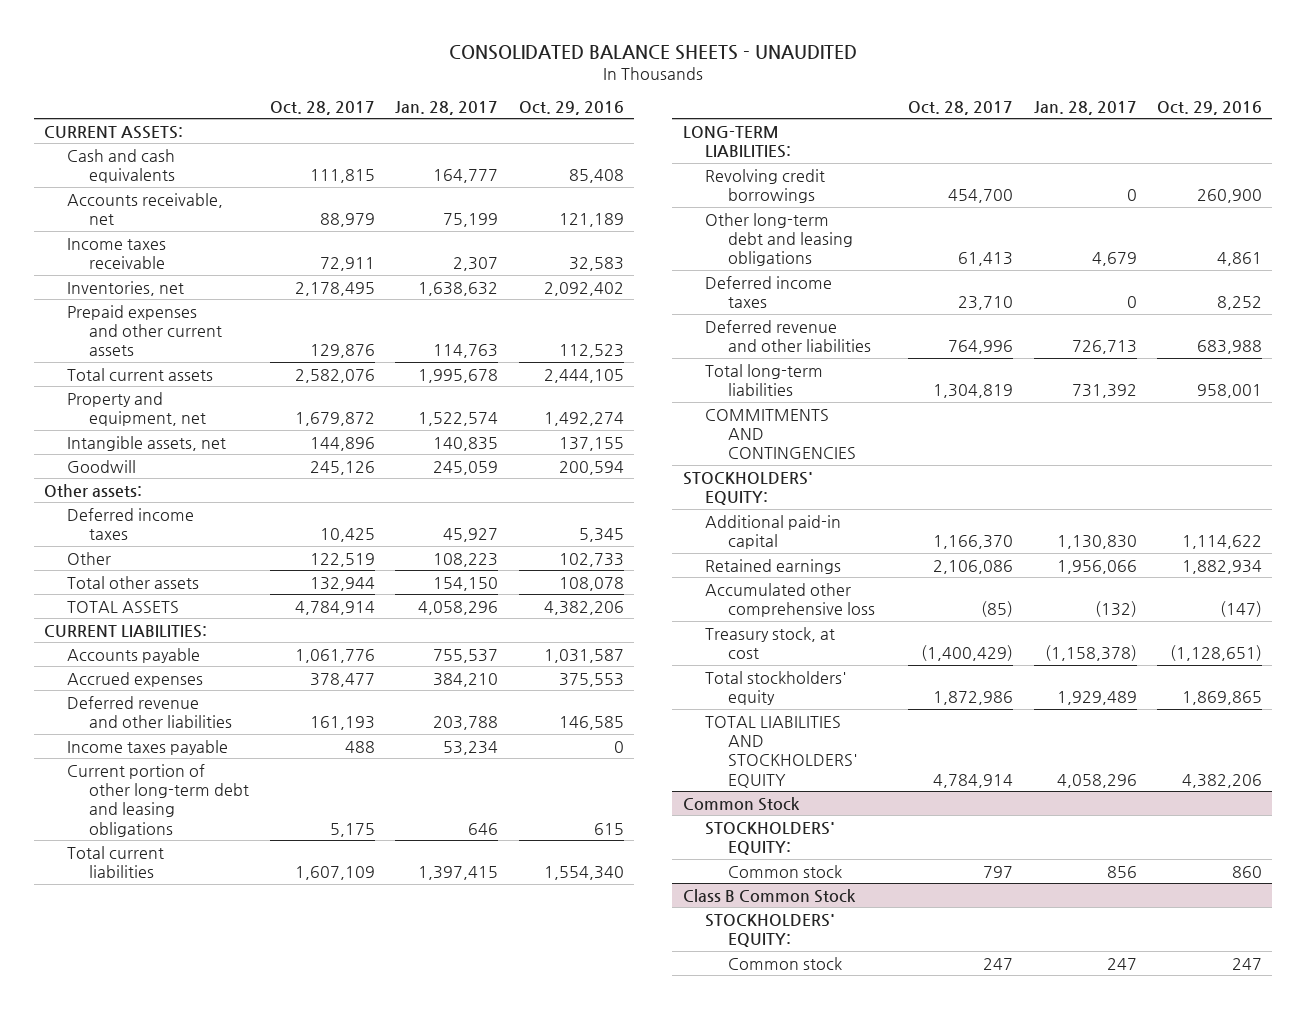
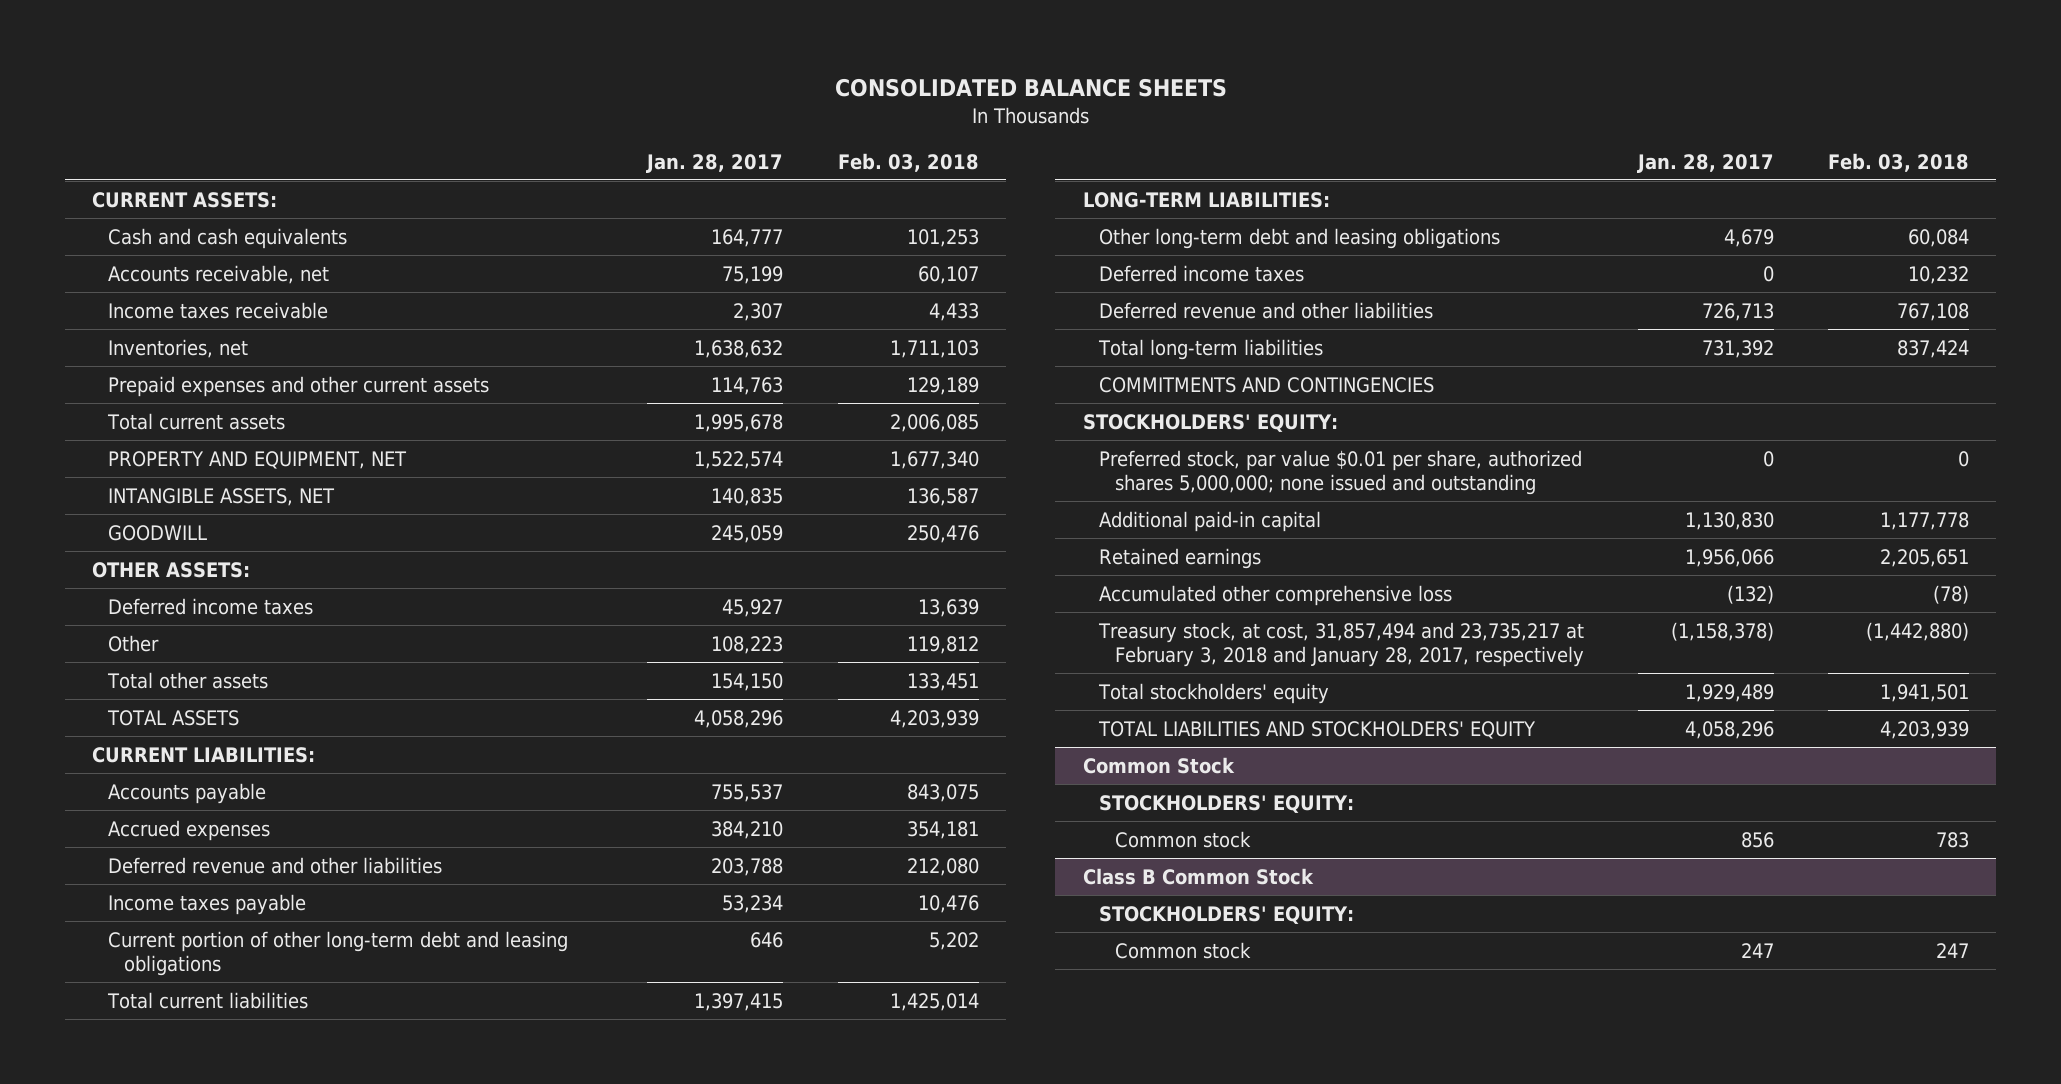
[449,44,858,60] CONSOLIDATED BALANCE SHEETS - UNAUDITED -> [834,77,1227,97] CONSOLIDATED BALANCE SHEETS
[269,100,375,115] Oct. 28, 2017 -> none
[518,100,624,115] Oct. 29, 2016 -> none
none -> [837,152,979,172] Feb. 03, 2018
[66,391,207,426] Property and equipment, net -> [108,450,408,469] PROPERTY AND EQUIPMENT, NET
[66,435,226,451] Intangible assets, net -> [108,487,336,506] INTANGIBLE ASSETS, NET
[66,459,136,473] Goodwill -> [108,524,208,541] GOODWILL
[44,483,143,497] Other assets: -> [91,561,250,578] OTHER ASSETS:
[705,168,826,203] Revolving credit borrowings -> none
none -> [1098,449,1582,495] Preferred stock, par value $0.01 per share, authorized shares 5,000,000; none issued and outstanding
[705,626,836,659] Treasury stock, at cost -> [1097,621,1585,667] Treasury stock, at cost, 31,857,494 and 23,735,217 at February 3, 2018 and January 28, 2017, respectively

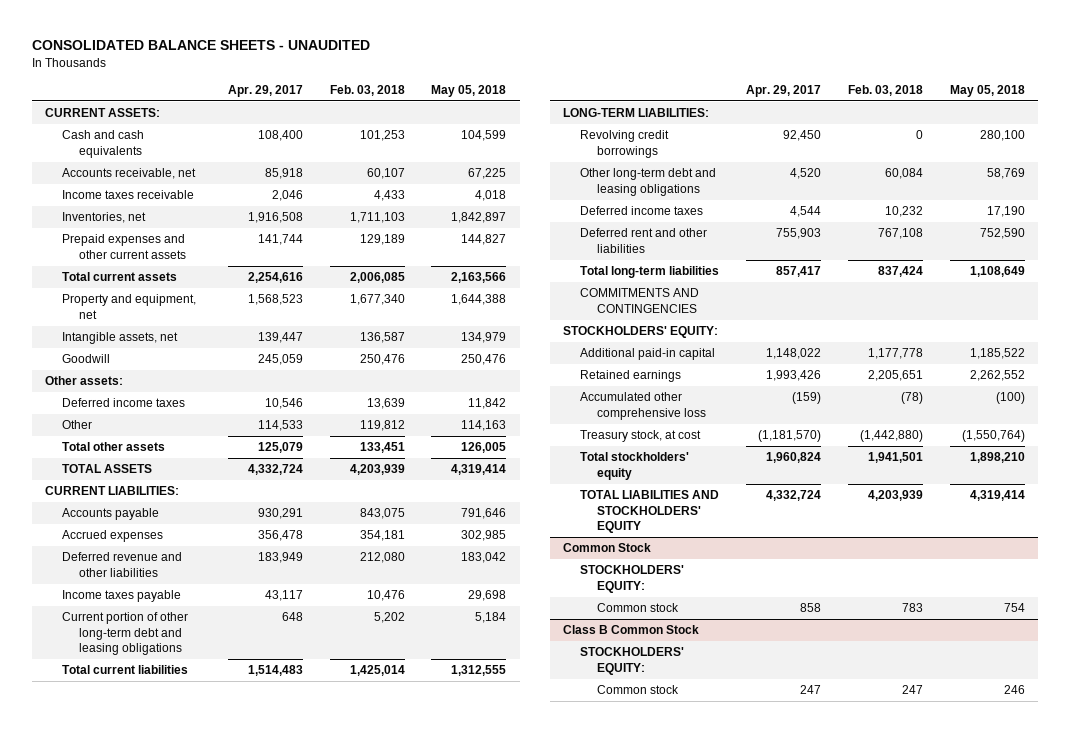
[834,77,1227,97] CONSOLIDATED BALANCE SHEETS -> [31,40,370,51] CONSOLIDATED BALANCE SHEETS - UNAUDITED
[646,153,784,173] Jan. 28, 2017 -> none
none -> [227,84,303,97] Apr. 29, 2017
none -> [431,84,507,97] May 05, 2018
[108,450,408,469] PROPERTY AND EQUIPMENT, NET -> [61,294,196,319] Property and equipment, net
[108,487,336,506] INTANGIBLE ASSETS, NET -> [61,332,178,345] Intangible assets, net
[108,524,208,541] GOODWILL -> [61,354,110,364] Goodwill
[91,561,250,578] OTHER ASSETS: -> [45,376,124,386] Other assets:
none -> [580,130,670,158] Revolving credit borrowings
[1098,301,1433,319] Deferred revenue and other liabilities -> [580,228,708,253] Deferred rent and other liabilities
[1098,449,1582,495] Preferred stock, par value $0.01 per share, authorized shares 5,000,000; none issued and outstanding -> none
[1097,621,1585,667] Treasury stock, at cost, 31,857,494 and 23,735,217 at February 3, 2018 and January 28, 2017, respectively -> [580,430,702,443] Treasury stock, at cost

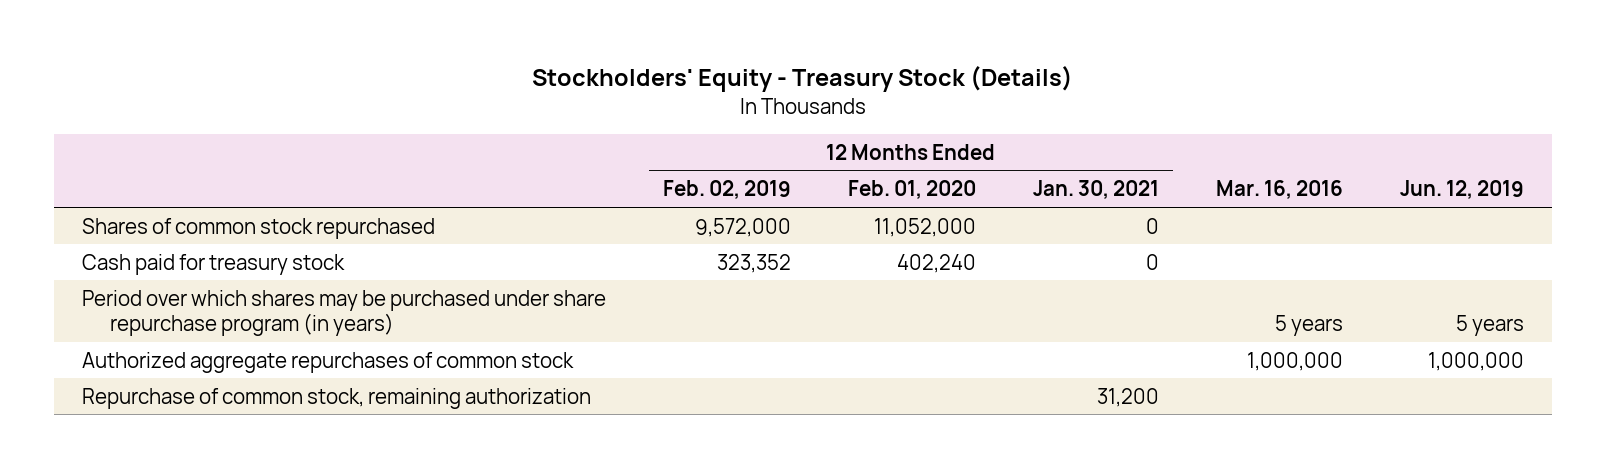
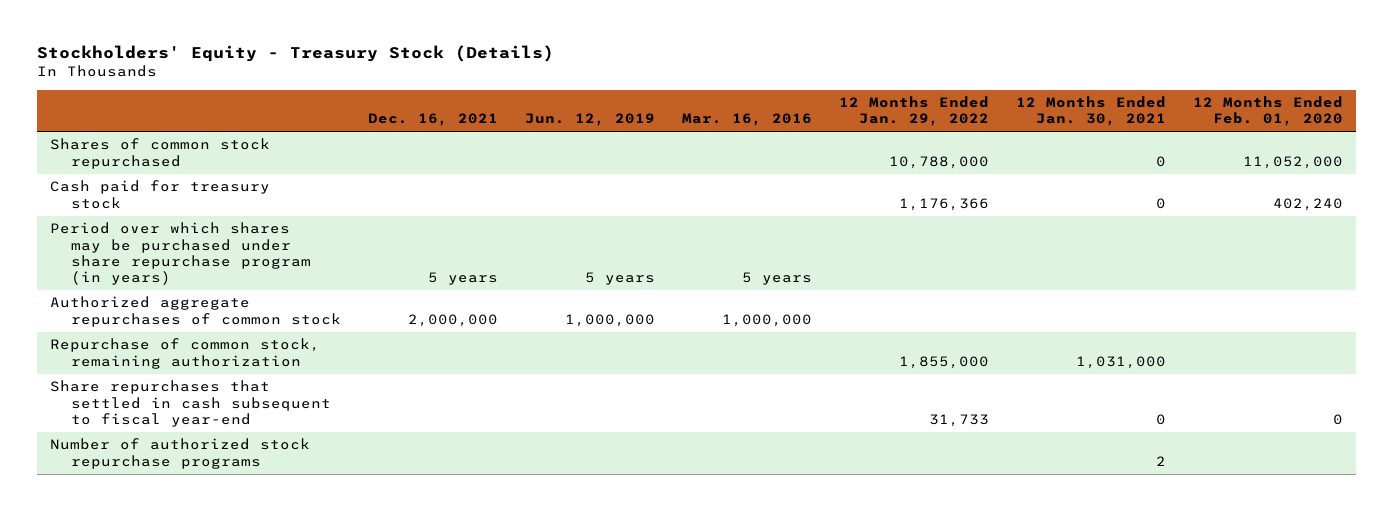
[663,180,792,200] Feb. 02, 2019 -> none
none -> [368,113,499,127] Dec. 16, 2021
none -> [838,95,989,127] 12 Months Ended Jan. 29, 2022
[1097,387,1160,407] 31,200 -> [1075,355,1166,369] 1,031,000
none -> [50,380,332,427] Share repurchases that settled in cash subsequent to fiscal year-end
none -> [50,438,311,469] Number of authorized stock repurchase programs

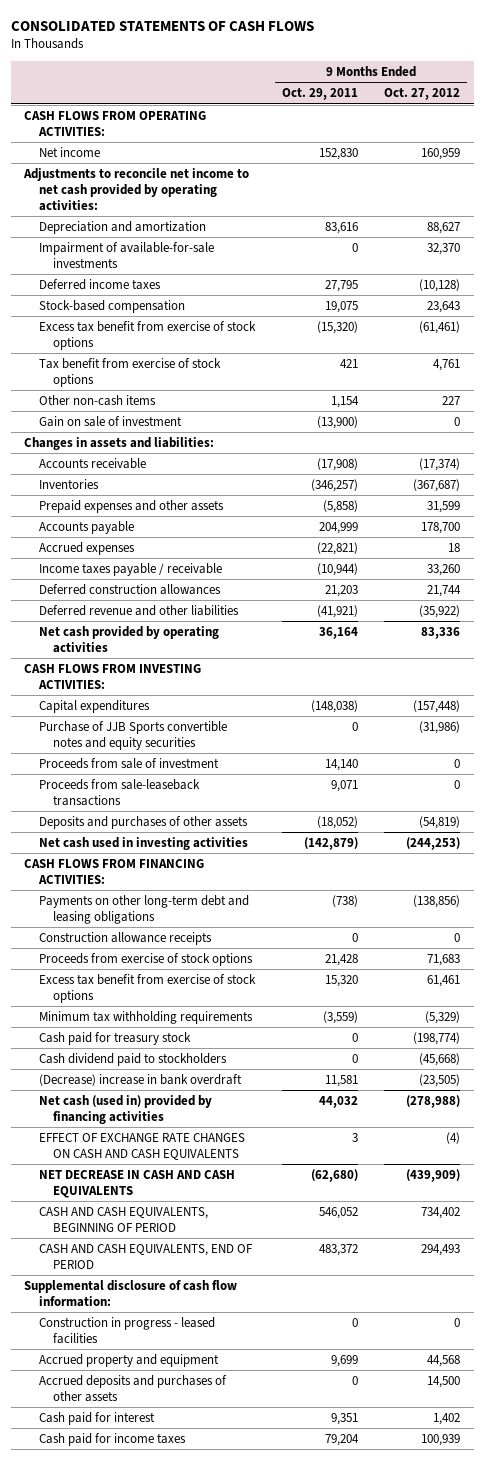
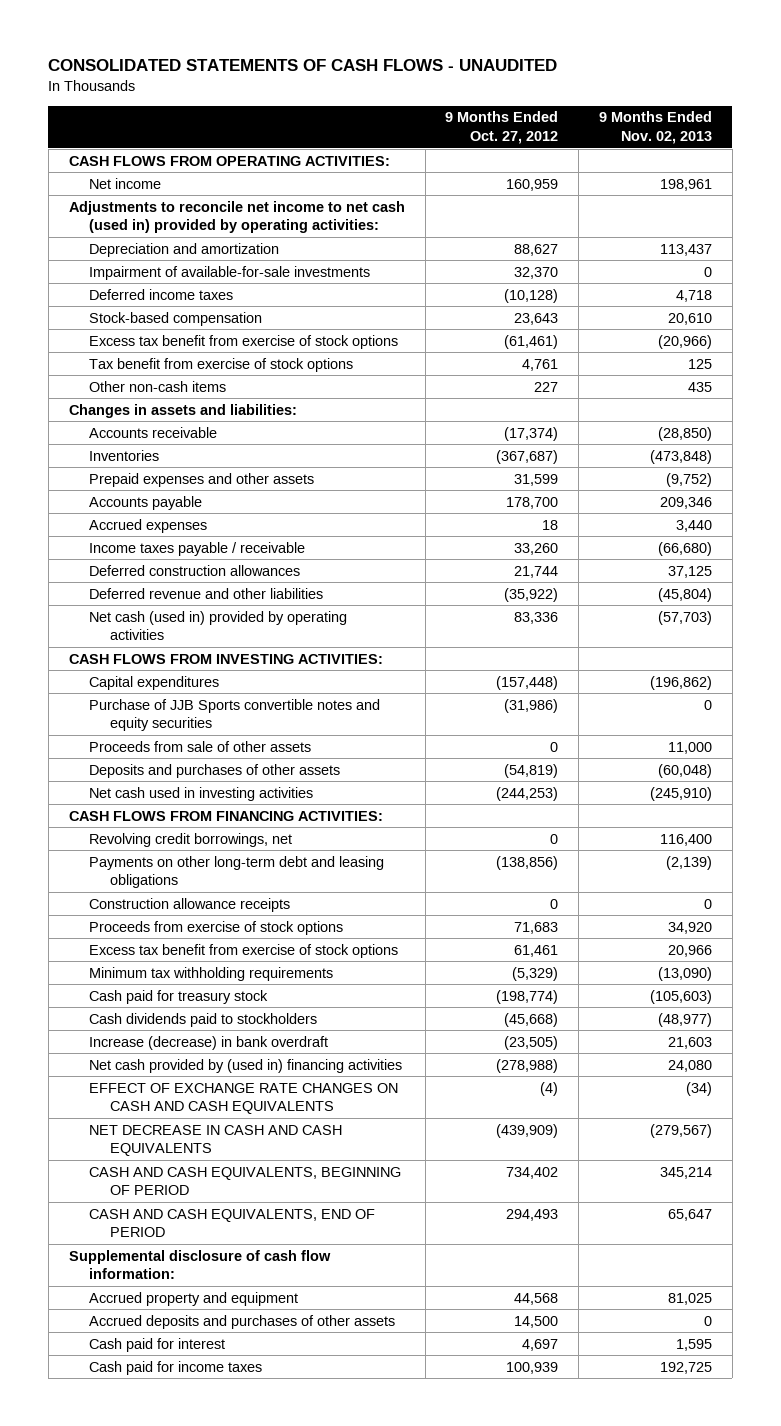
[10,20,314,31] CONSOLIDATED STATEMENTS OF CASH FLOWS -> [48,59,558,72] CONSOLIDATED STATEMENTS OF CASH FLOWS - UNAUDITED
[281,88,358,101] Oct. 29, 2011 -> none
none -> [599,111,713,145] 9 Months Ended Nov. 02, 2013
[23,167,250,212] Adjustments to reconcile net income to net cash provided by operating activities: -> [68,200,405,234] Adjustments to reconcile net income to net cash (used in) provided by operating activities:
[38,415,182,427] Gain on sale of investment -> none
[38,625,219,654] Net cash provided by operating activities -> [89,610,348,641] Net cash (used in) provided by operating activities
[38,778,200,807] Proceeds from sale-leaseback transactions -> none
[38,757,219,769] Proceeds from sale of investment -> [89,740,312,752] Proceeds from sale of other assets
none -> [89,832,293,847] Revolving credit borrowings, net
[38,1052,227,1066] Cash dividend paid to stockholders -> [89,1012,318,1027] Cash dividends paid to stockholders
[38,1073,242,1086] (Decrease) increase in bank overdraft -> [89,1035,329,1050] Increase (decrease) in bank overdraft
[38,1094,212,1125] Net cash (used in) provided by financing activities -> [89,1058,403,1073] Net cash provided by (used in) financing activities
[38,1316,215,1345] Construction in progress - leased facilities -> none
[433,1412,461,1425] 1,402 -> [522,1338,559,1351] 4,697

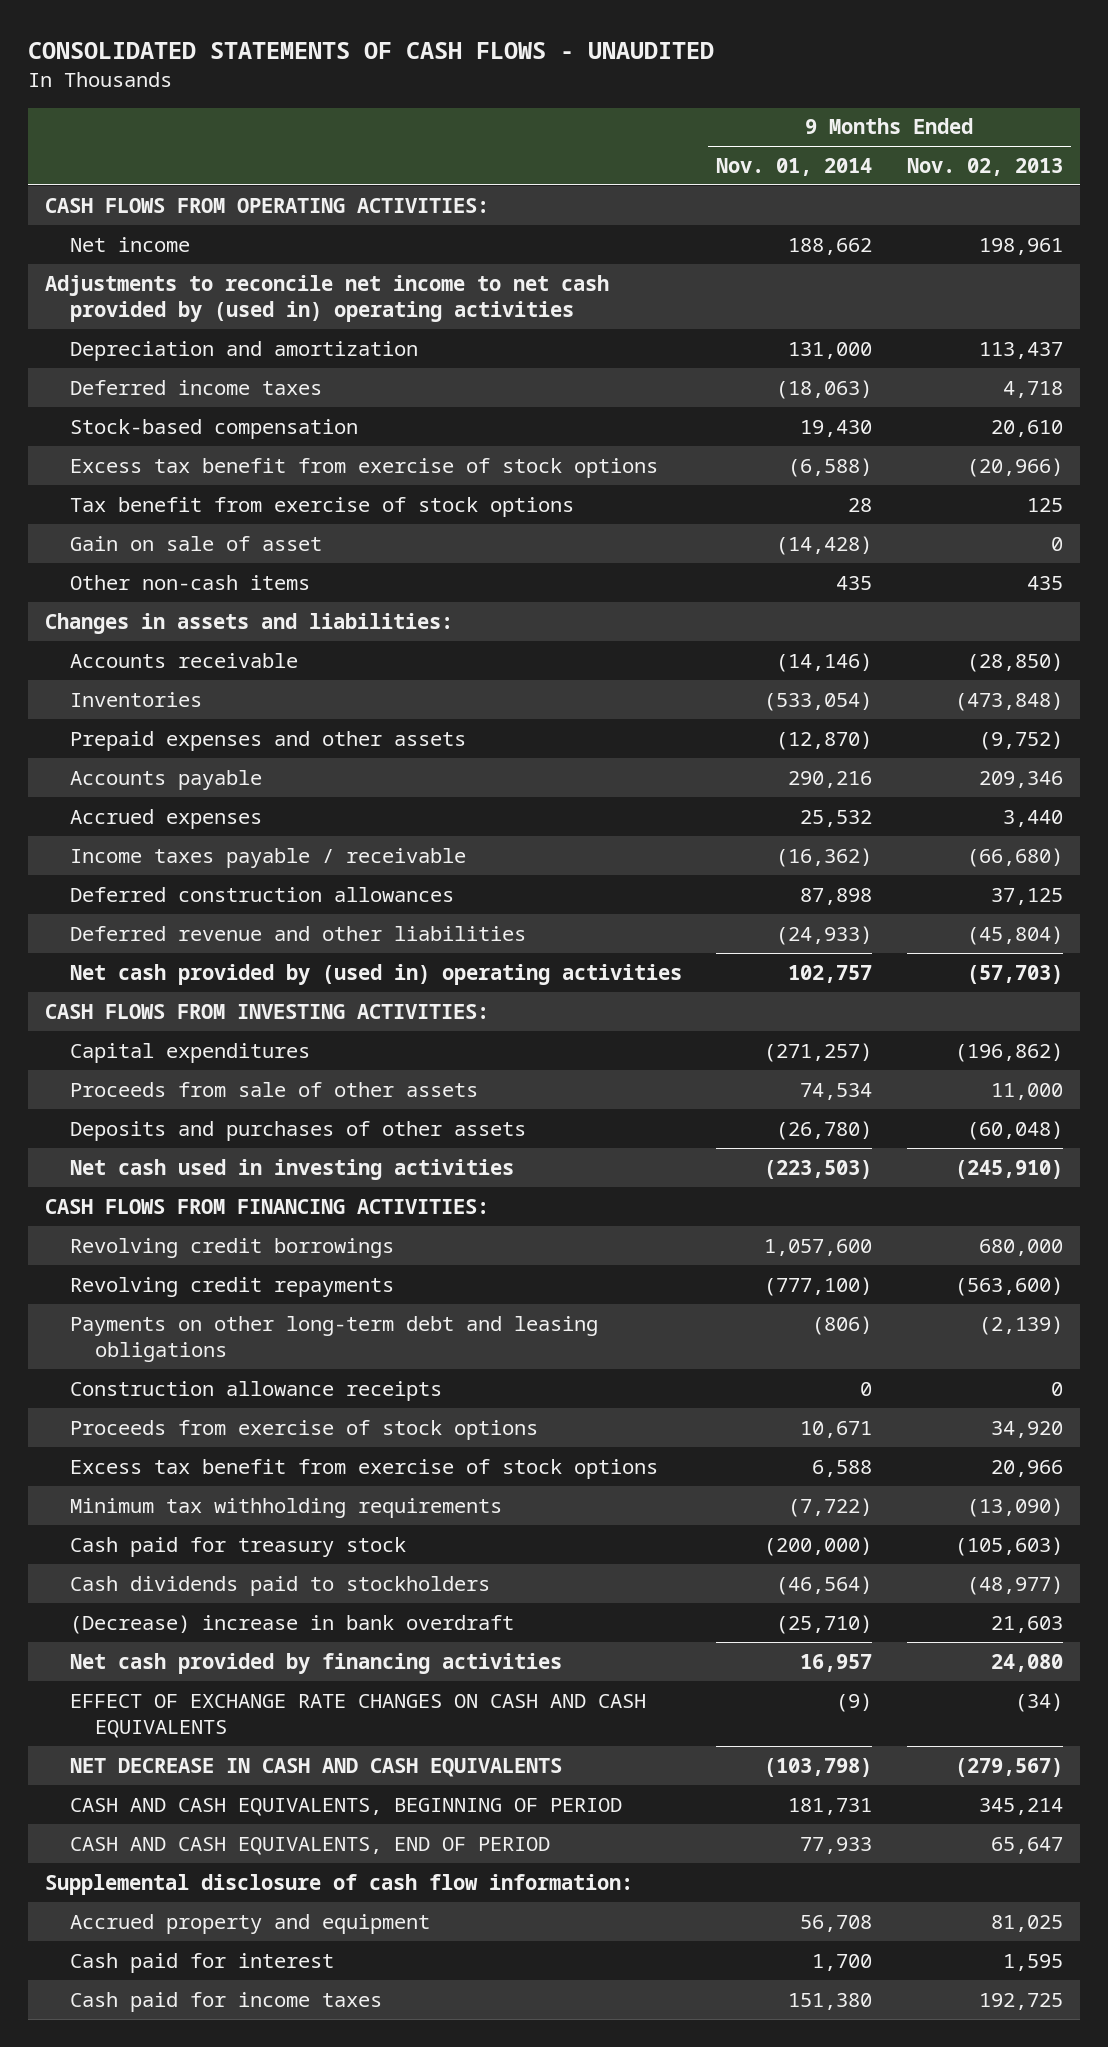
[445,111,559,145] 9 Months Ended Oct. 27, 2012 -> none
none -> [716,157,873,176] Nov. 01, 2014
[68,200,405,234] Adjustments to reconcile net income to net cash (used in) provided by operating activities: -> [44,274,609,323] Adjustments to reconcile net income to net cash provided by (used in) operating activities
[89,265,371,280] Impairment of available-for-sale investments -> none
none -> [69,535,322,551] Gain on sale of asset
[89,610,348,641] Net cash (used in) provided by operating activities -> [69,963,682,985] Net cash provided by (used in) operating activities
[89,698,381,732] Purchase of JJB Sports convertible notes and equity securities -> none
[89,832,293,847] Revolving credit borrowings, net -> [69,1237,394,1258] Revolving credit borrowings
[660,833,713,846] 116,400 -> [978,1238,1063,1256] 680,000
none -> [69,1276,394,1297] Revolving credit repayments
[89,1035,329,1050] Increase (decrease) in bank overdraft -> [69,1614,514,1634] (Decrease) increase in bank overdraft
[89,1058,403,1073] Net cash provided by (used in) financing activities -> [69,1652,562,1674] Net cash provided by financing activities
[89,1314,396,1329] Accrued deposits and purchases of other assets -> none

